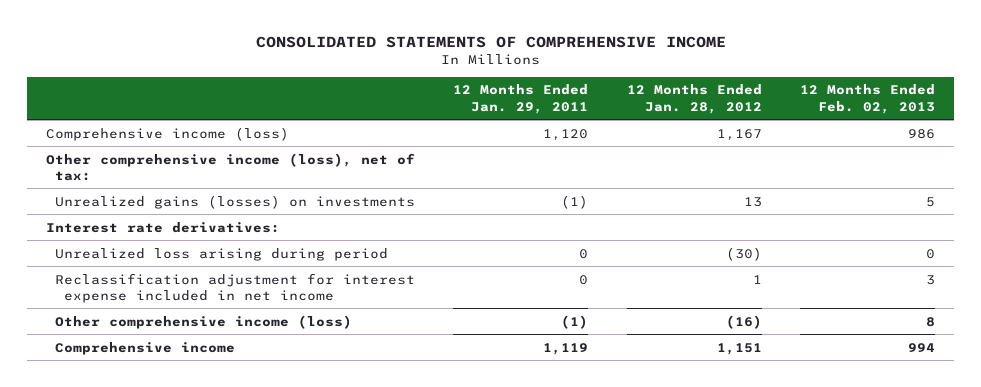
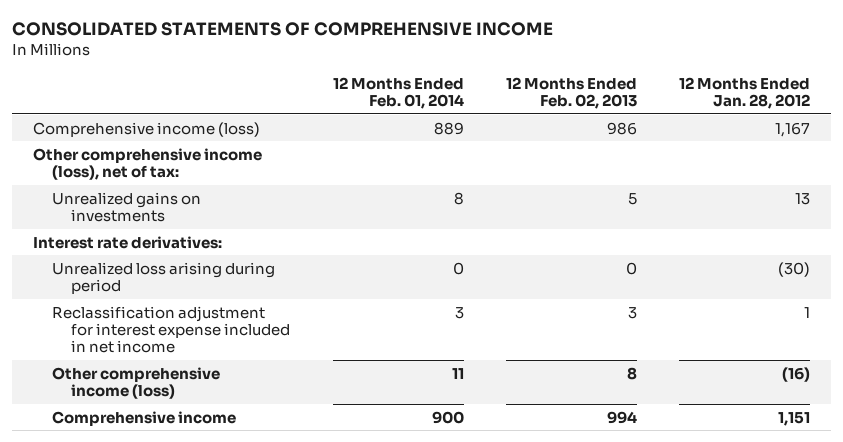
[453,84,589,114] 12 Months Ended Jan. 29, 2011 -> none
none -> [332,76,464,110] 12 Months Ended Feb. 01, 2014
[55,194,416,209] Unrealized gains (losses) on investments -> [52,191,202,223] Unrealized gains on investments

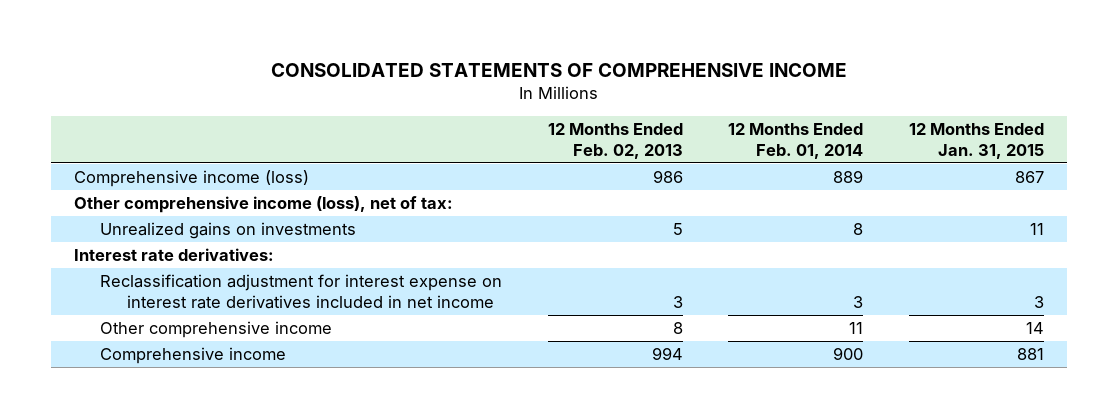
[679,76,811,110] 12 Months Ended Jan. 28, 2012 -> none
none -> [908,122,1044,159] 12 Months Ended Jan. 31, 2015
[52,261,276,295] Unrealized loss arising during period -> none
[52,305,291,354] Reclassification adjustment for interest expense included in net income -> [100,274,503,309] Reclassification adjustment for interest expense on interest rate derivatives included in net income
[52,366,221,400] Other comprehensive income (loss) -> [100,321,333,339] Other comprehensive income

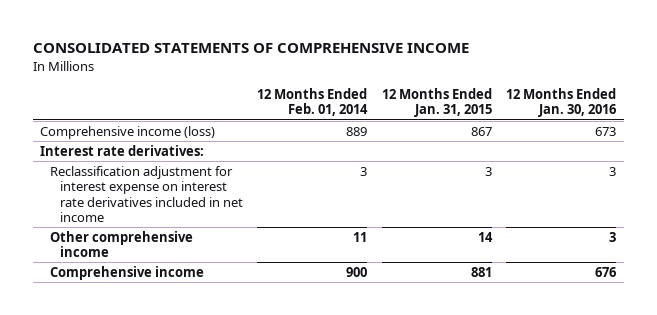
[547,122,683,159] 12 Months Ended Feb. 02, 2013 -> none
none -> [506,87,617,118] 12 Months Ended Jan. 30, 2016
[73,196,453,214] Other comprehensive income (loss), net of tax: -> none
[100,222,357,240] Unrealized gains on investments -> none

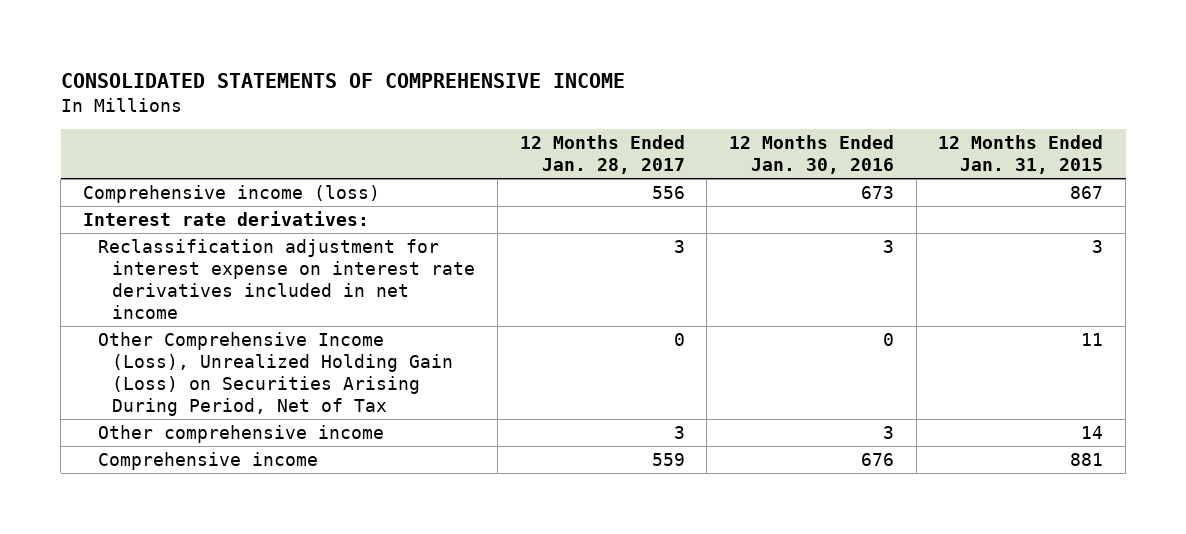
[257,87,369,117] 12 Months Ended Feb. 01, 2014 -> none
none -> [519,135,685,175] 12 Months Ended Jan. 28, 2017
none -> [97,332,454,417] Other Comprehensive Income (Loss), Unrealized Holding Gain (Loss) on Securities Arising During Period, Net of Tax

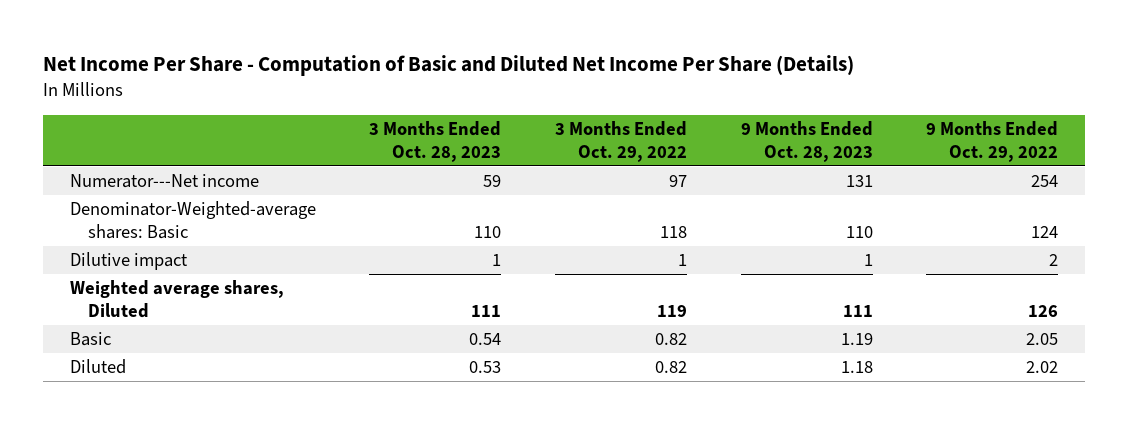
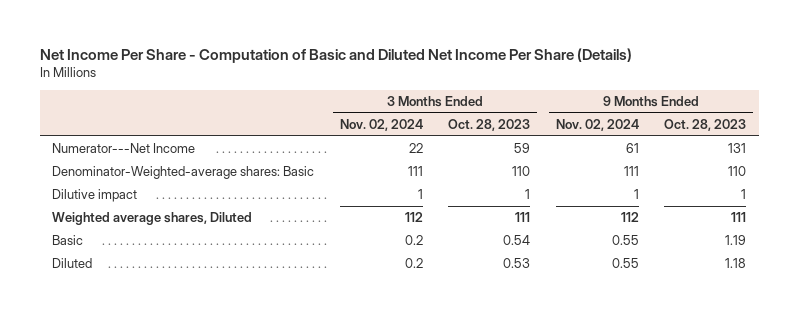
[555,120,688,162] 3 Months Ended Oct. 29, 2022 -> none
[926,120,1059,162] 9 Months Ended Oct. 29, 2022 -> none
none -> [339,119,423,132] Nov. 02, 2024
none -> [555,119,639,132] Nov. 02, 2024
[69,174,259,189] Numerator---Net income -> [52,143,196,154] Numerator---Net Income

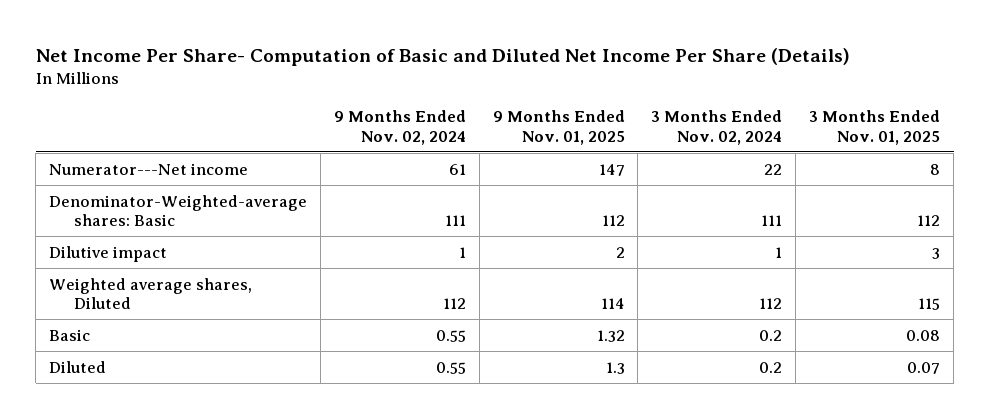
[39,47,632,63] Net Income Per Share - Computation of Basic and Diluted Net Income Per Share (Details) -> [35,47,850,66] Net Income Per Share- Computation of Basic and Diluted Net Income Per Share (Details)
[448,119,531,132] Oct. 28, 2023 -> none
[664,119,747,132] Oct. 28, 2023 -> none
none -> [492,110,625,145] 9 Months Ended Nov. 01, 2025
none -> [809,110,941,145] 3 Months Ended Nov. 01, 2025
[52,143,196,154] Numerator---Net Income -> [49,162,249,175] Numerator---Net income

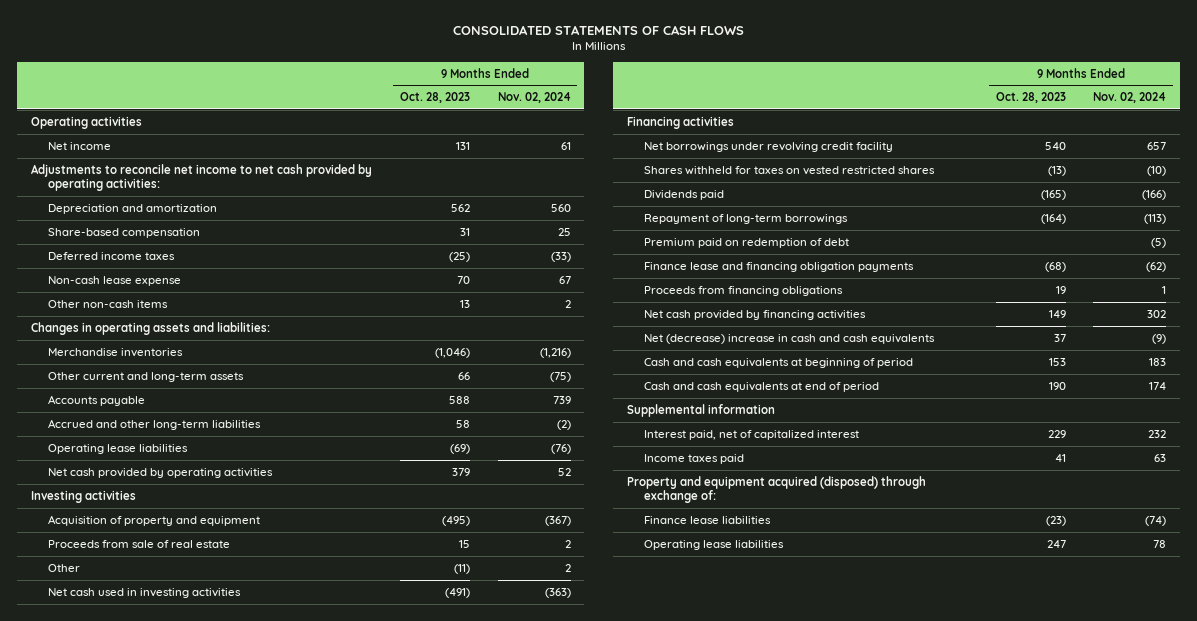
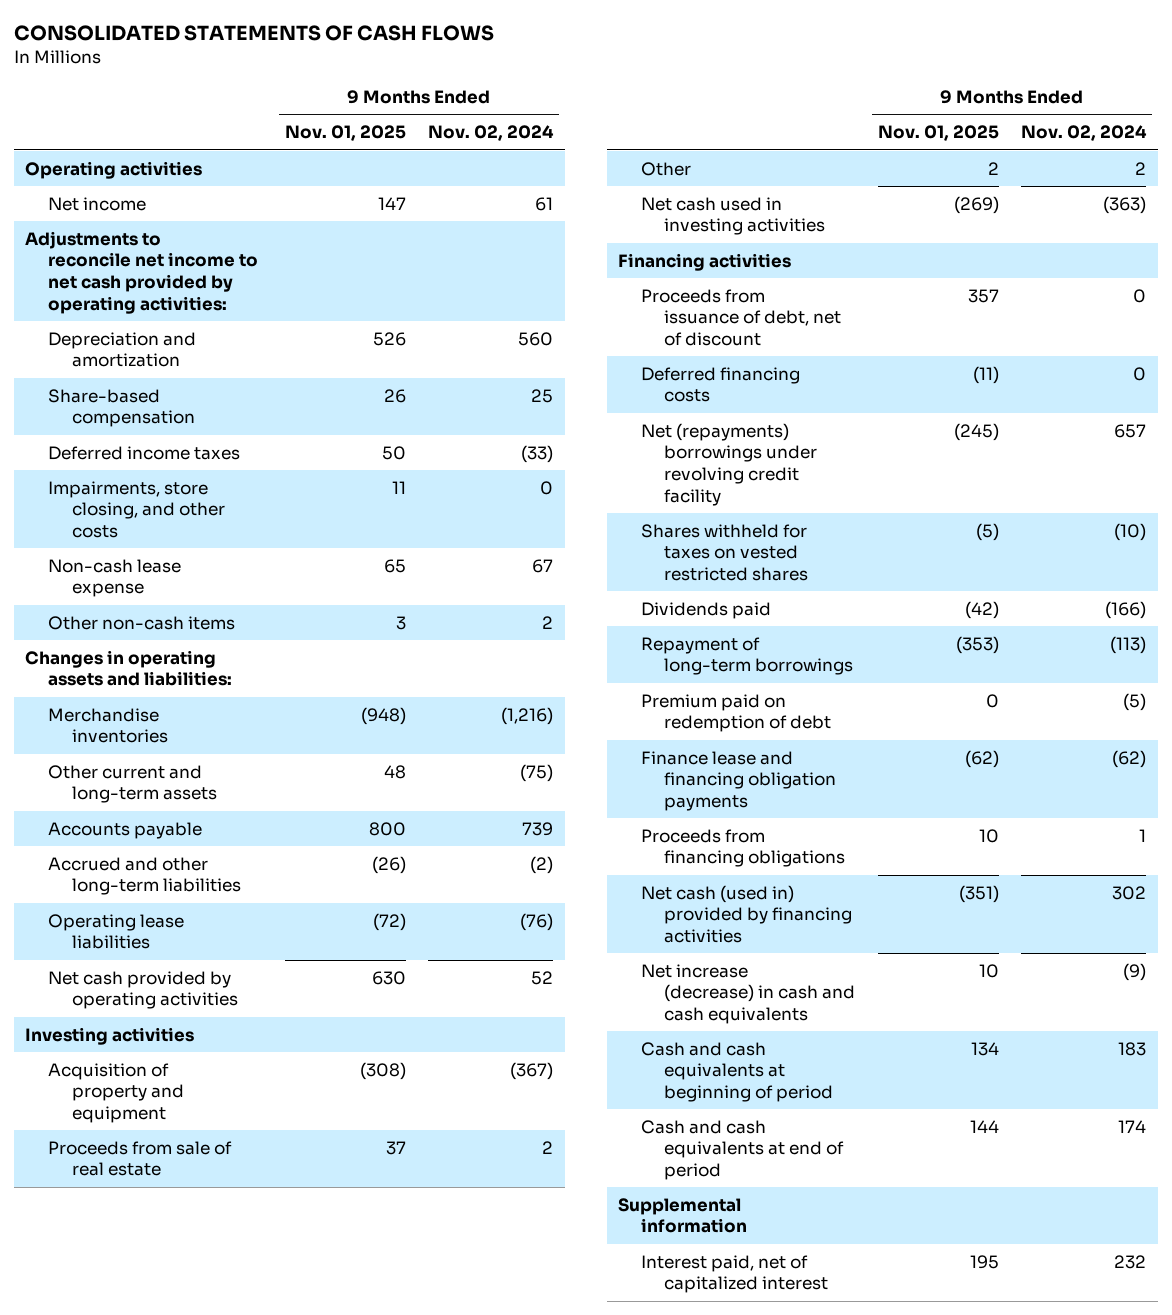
[399,92,470,104] Oct. 28, 2023 -> none
none -> [284,125,406,142] Nov. 01, 2025
none -> [48,480,225,538] Impairments, store closing, and other costs
none -> [641,288,842,346] Proceeds from issuance of debt, net of discount
none -> [641,366,801,403] Deferred financing costs
[644,141,894,152] Net borrowings under revolving credit facility -> [641,422,818,506] Net (repayments) borrowings under revolving credit facility
[644,309,867,320] Net cash provided by financing activities -> [641,884,853,943] Net cash (used in) provided by financing activities
[644,333,936,344] Net (decrease) increase in cash and cash equivalents -> [641,963,856,1024] Net increase (decrease) in cash and cash equivalents
[644,453,745,464] Income taxes paid -> none
[626,475,926,504] Property and equipment acquired (disposed) through exchange of: -> none
[644,515,772,524] Finance lease liabilities -> none
[644,539,785,550] Operating lease liabilities -> none

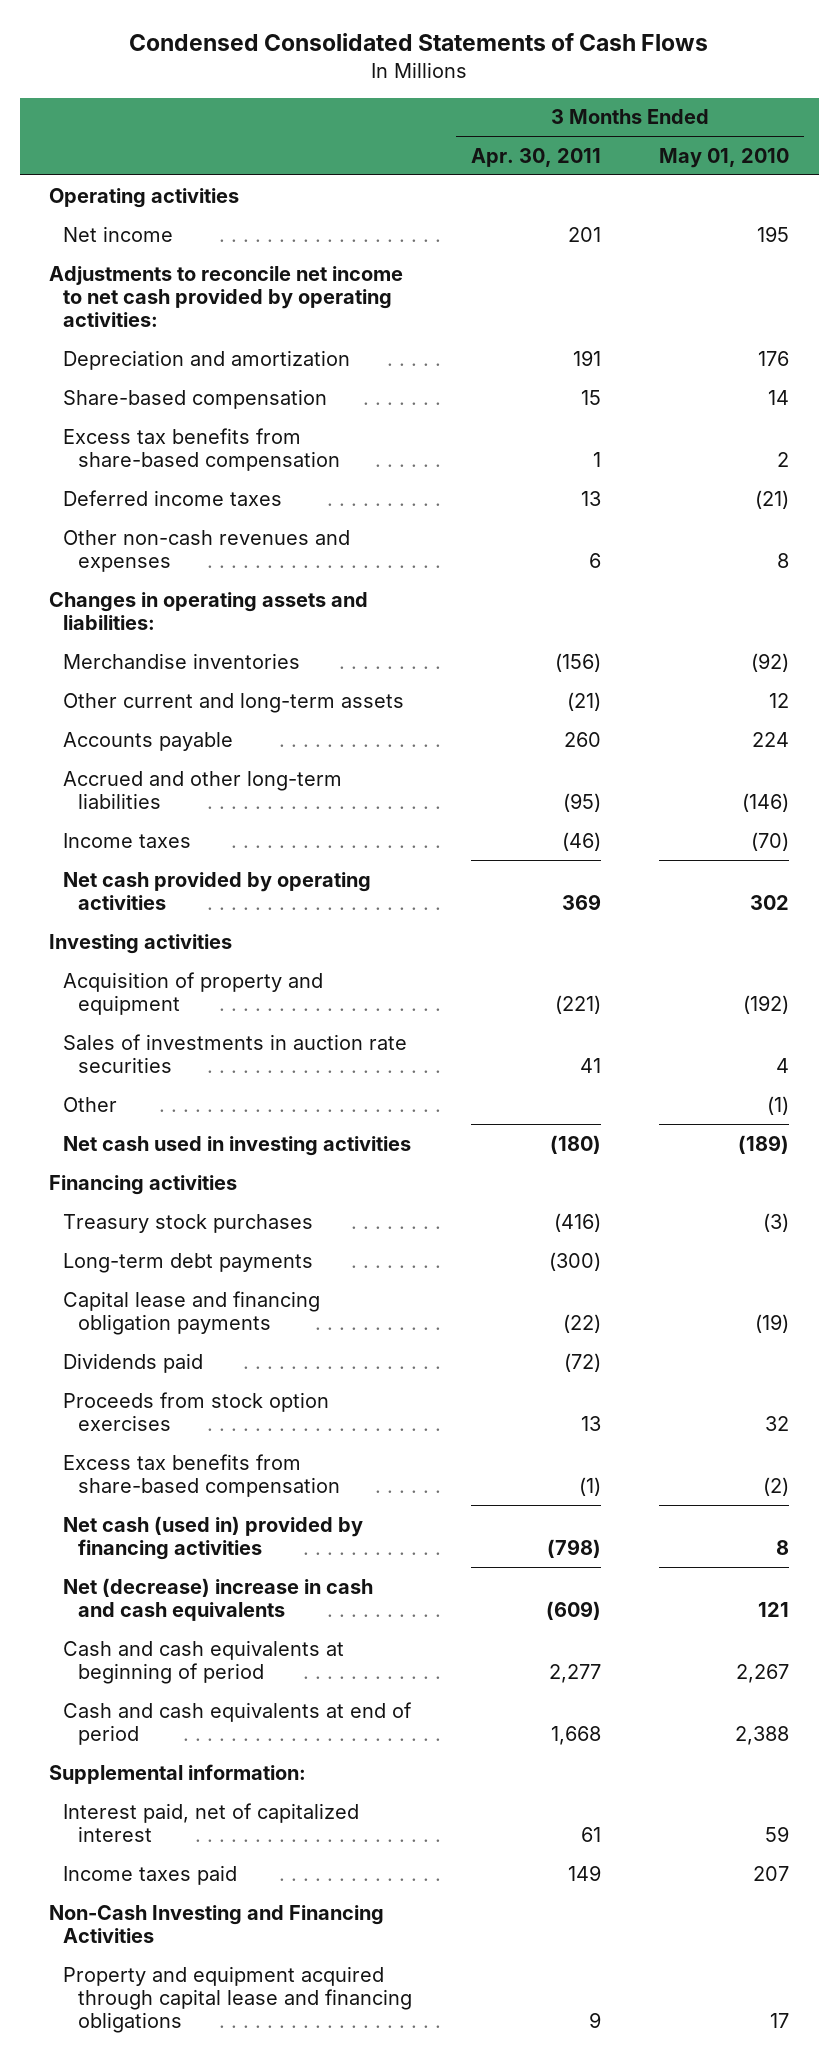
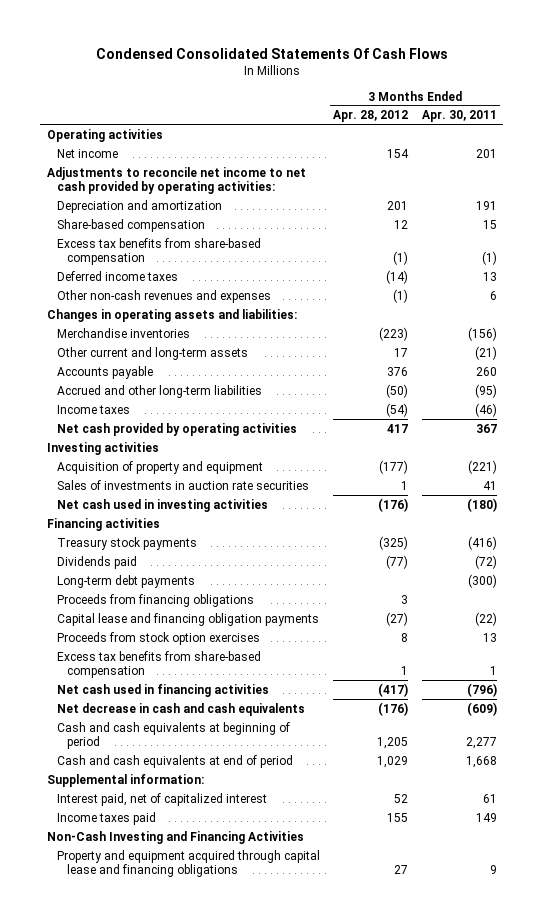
[129,32,709,51] Condensed Consolidated Statements of Cash Flows -> [95,48,448,60] Condensed Consolidated Statements Of Cash Flows
[659,147,790,168] May 01, 2010 -> none
none -> [333,110,409,123] Apr. 28, 2012
[63,1453,340,1497] Excess tax benefits from share-based compensation -> [56,237,261,265] Excess tax benefits from share-based compensation
[561,893,601,910] 369 -> [475,423,497,433] 367
[63,1096,118,1112] Other -> none
[63,1213,314,1233] Treasury stock purchases -> [56,536,197,550] Treasury stock payments
[63,1352,204,1373] Dividends paid -> [56,555,137,569] Dividends paid
none -> [56,593,254,607] Proceeds from financing obligations
[63,427,340,471] Excess tax benefits from share-based compensation -> [56,650,261,678] Excess tax benefits from share-based compensation
[63,1515,364,1560] Net cash (used in) provided by financing activities -> [56,683,269,697] Net cash used in financing activities
[546,1538,601,1558] (798) -> [466,682,497,697] (796)
[63,1577,374,1621] Net (decrease) increase in cash and cash equivalents -> [56,702,305,716] Net decrease in cash and cash equivalents

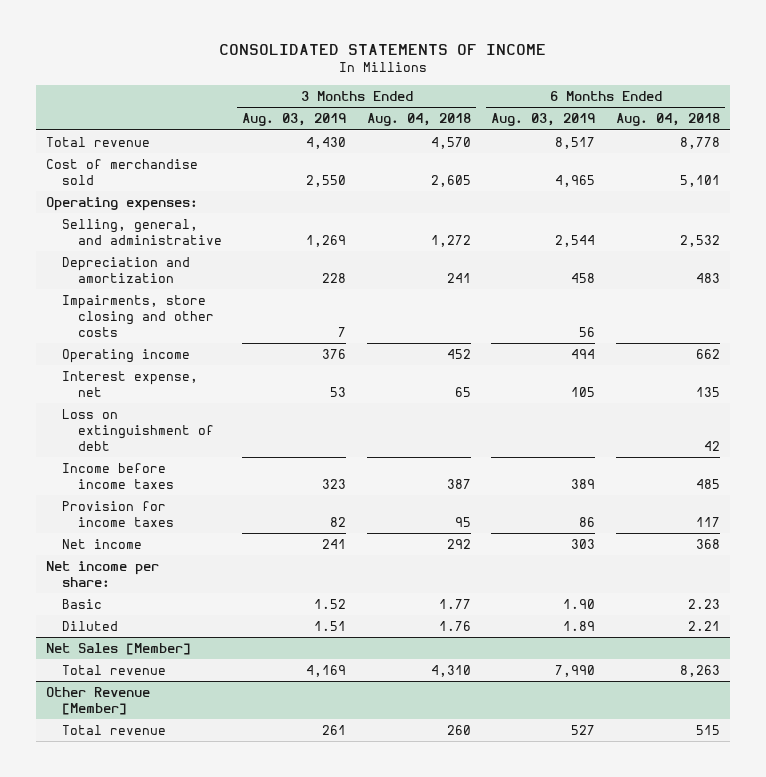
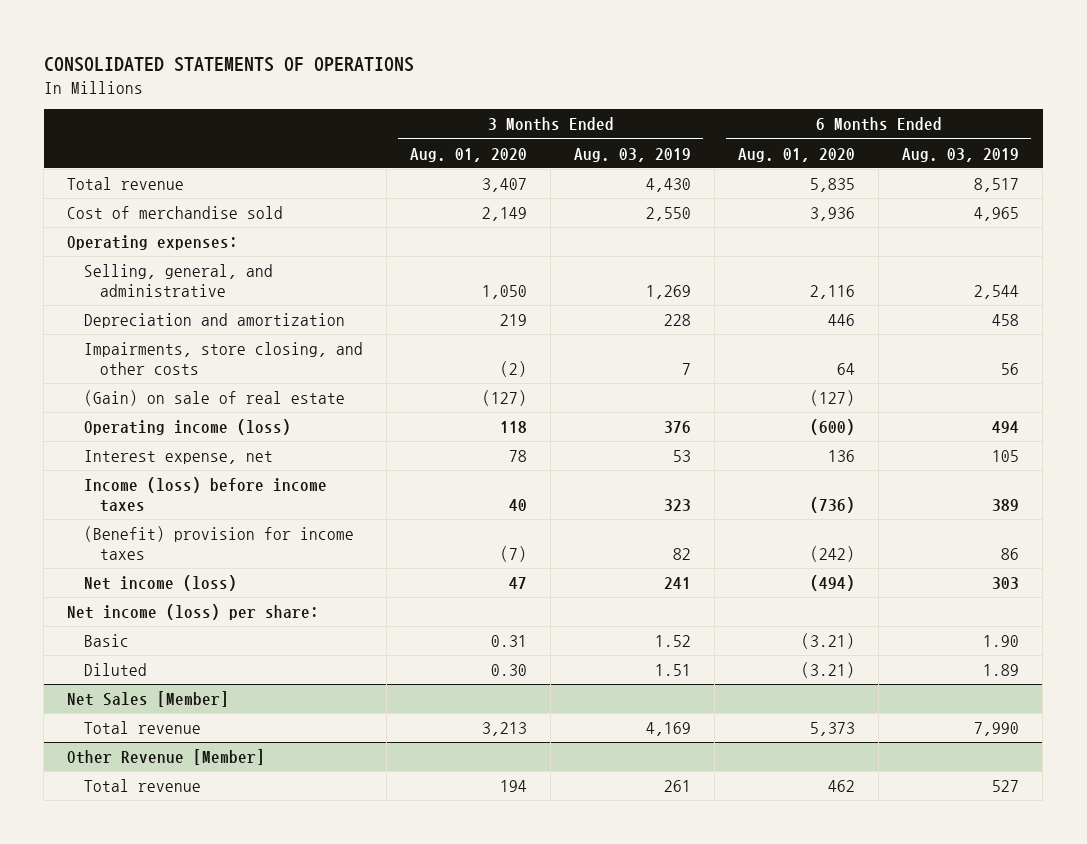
[218,44,546,56] CONSOLIDATED STATEMENTS OF INCOME -> [43,56,414,72] CONSOLIDATED STATEMENTS OF OPERATIONS
[366,113,471,127] Aug. 04, 2018 -> none
[615,113,720,127] Aug. 04, 2018 -> none
none -> [410,147,528,162] Aug. 01, 2020
none -> [738,147,856,162] Aug. 01, 2020
[61,294,214,337] Impairments, store closing and other costs -> [83,341,363,375] Impairments, store closing, and other costs
none -> [83,389,345,406] (Gain) on sale of real estate
[61,348,190,363] Operating income -> [83,418,291,435] Operating income (loss)
[61,408,214,451] Loss on extinguishment of debt -> none
[61,462,174,489] Income before income taxes -> [83,476,327,512] Income (loss) before income taxes
[61,500,174,527] Provision for income taxes -> [83,525,354,560] (Benefit) provision for income taxes
[61,538,142,549] Net income -> [83,574,237,591] Net income (loss)
[45,560,159,587] Net income per share: -> [67,603,320,620] Net income (loss) per share:

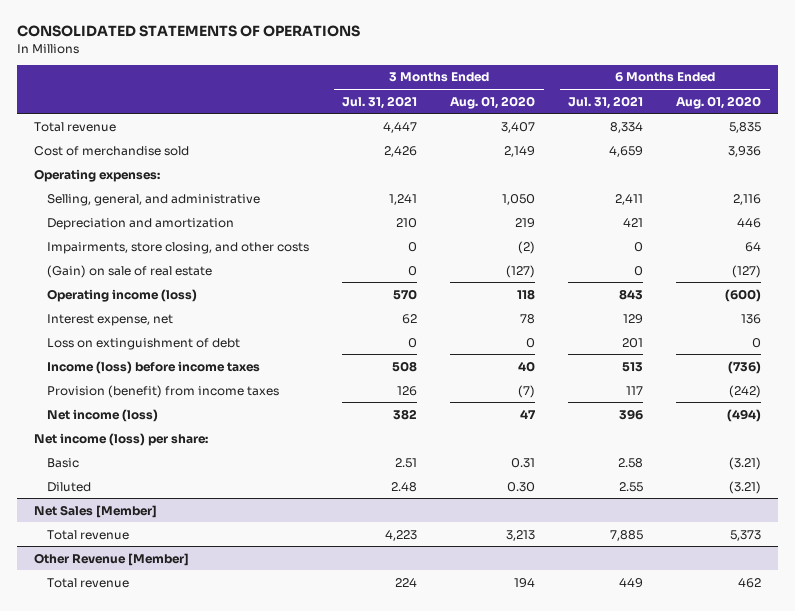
[574,147,692,162] Aug. 03, 2019 -> none
[902,147,1020,162] Aug. 03, 2019 -> none
none -> [342,95,418,109] Jul. 31, 2021
none -> [568,95,644,109] Jul. 31, 2021
none -> [47,337,241,350] Loss on extinguishment of debt
[83,525,354,560] (Benefit) provision for income taxes -> [47,384,280,398] Provision (benefit) from income taxes

